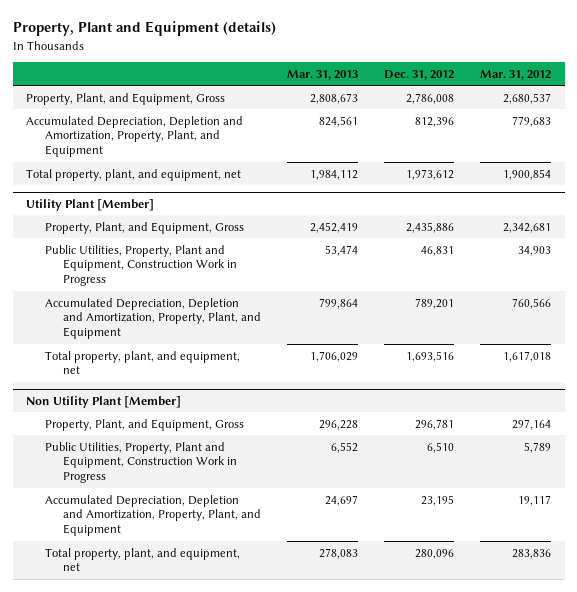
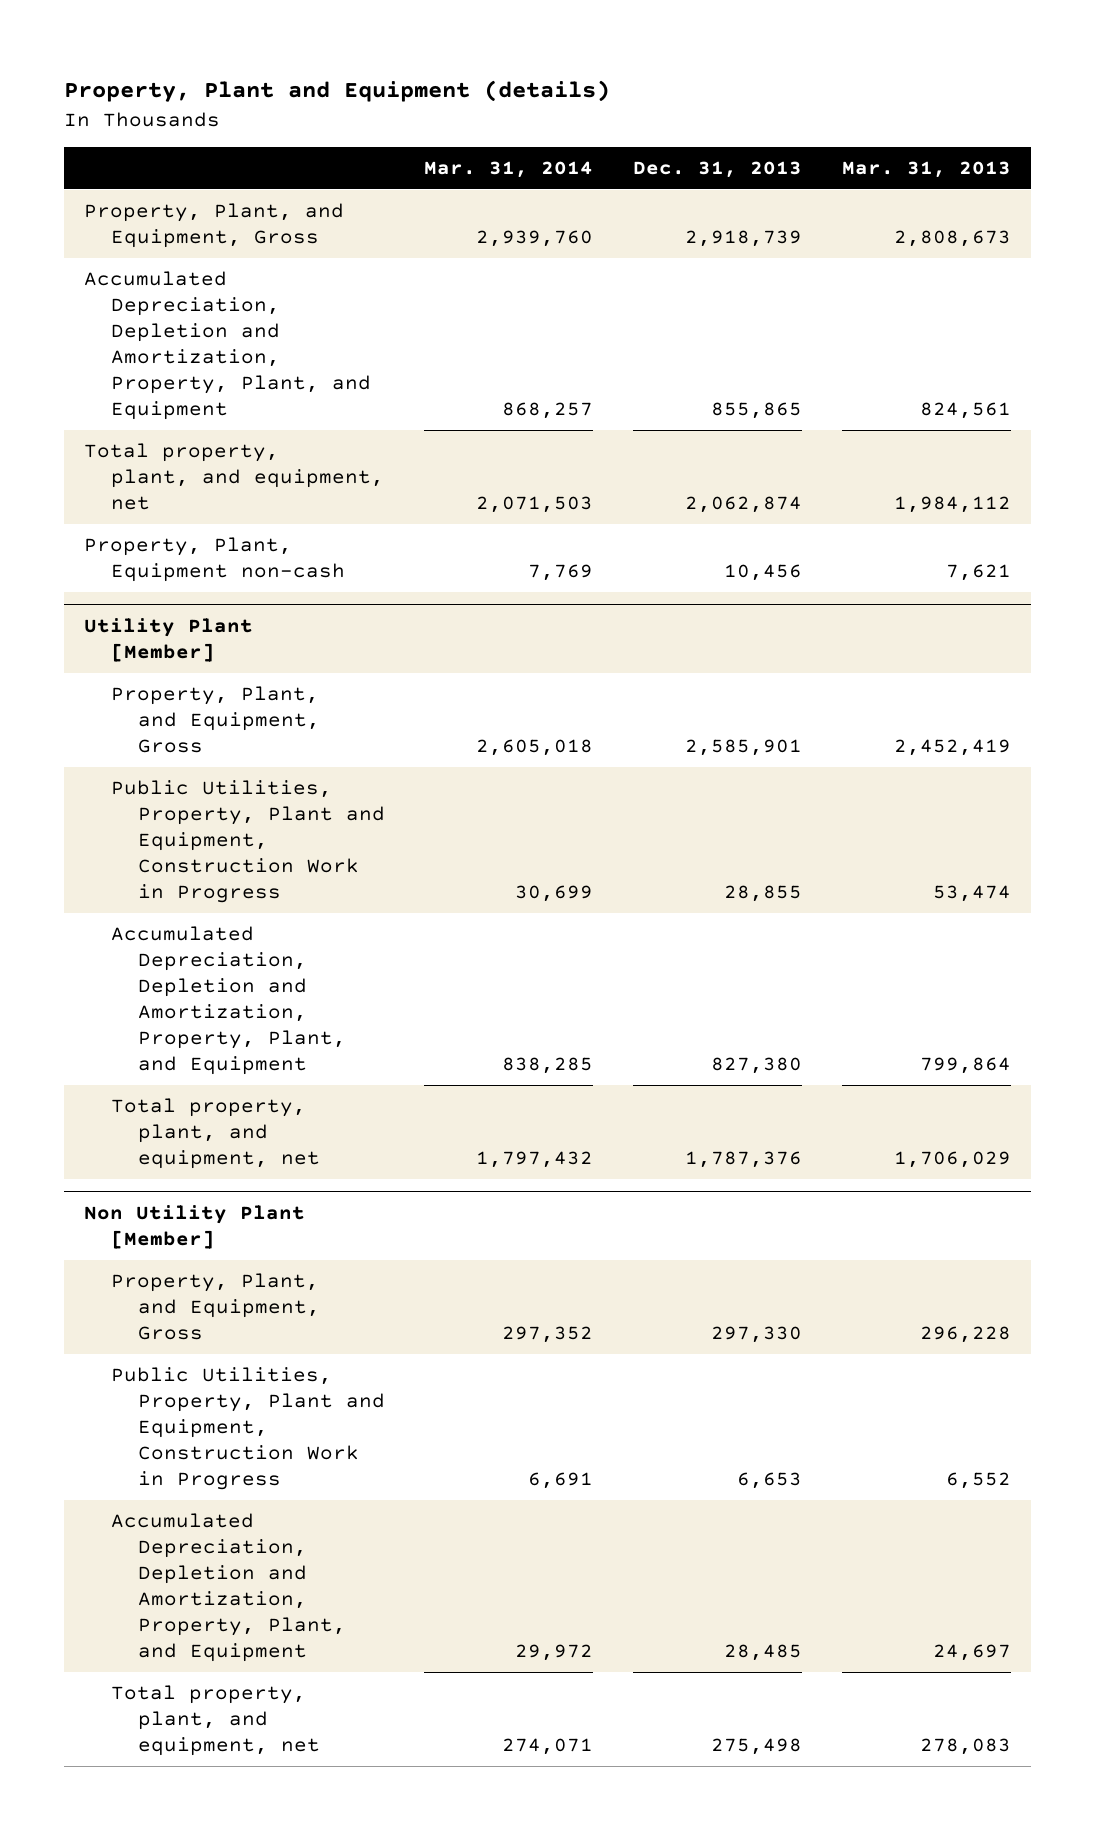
[384,69,455,80] Dec. 31, 2012 -> none
[480,69,552,80] Mar. 31, 2012 -> none
none -> [424,160,594,178] Mar. 31, 2014
none -> [633,160,803,178] Dec. 31, 2013
none -> [84,537,346,583] Property, Plant, Equipment non-cash

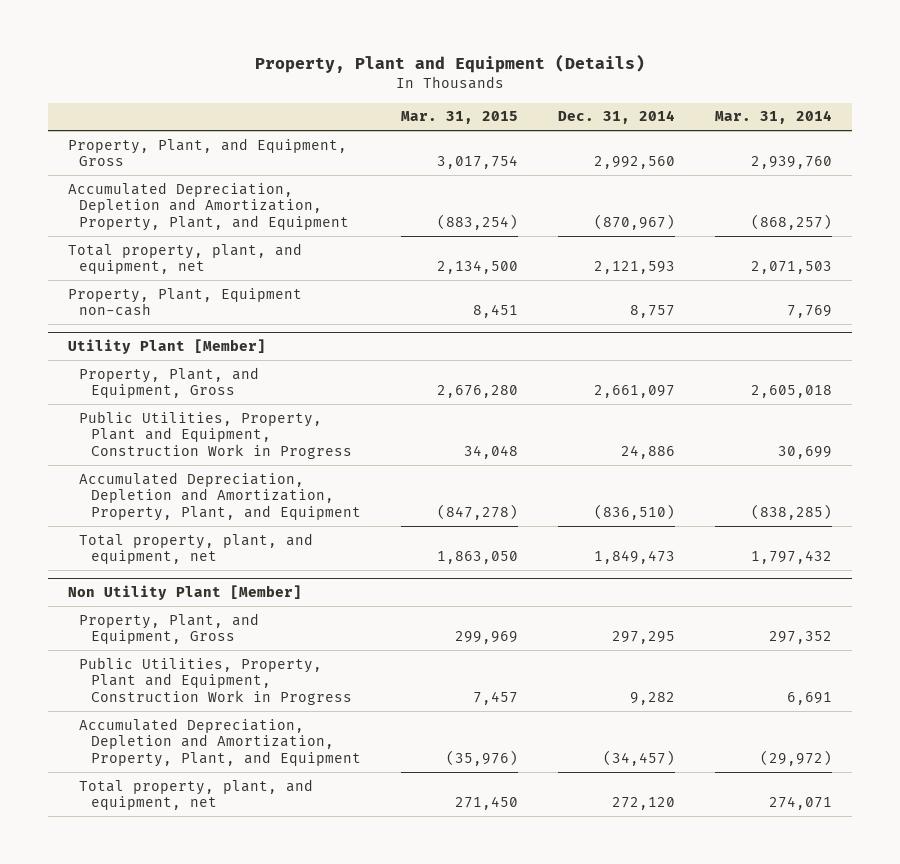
[64,80,611,103] Property, Plant and Equipment (details) -> [254,54,645,74] Property, Plant and Equipment (Details)
[633,160,803,178] Dec. 31, 2013 -> none
[841,160,1011,178] Mar. 31, 2013 -> none
none -> [400,111,518,125] Mar. 31, 2015
none -> [558,110,676,125] Dec. 31, 2014
[502,402,594,420] 868,257 -> [751,214,833,231] (868,257)
[502,1057,594,1075] 838,285 -> [751,504,833,521] (838,285)
[515,1644,594,1662] 29,972 -> [760,750,833,767] (29,972)

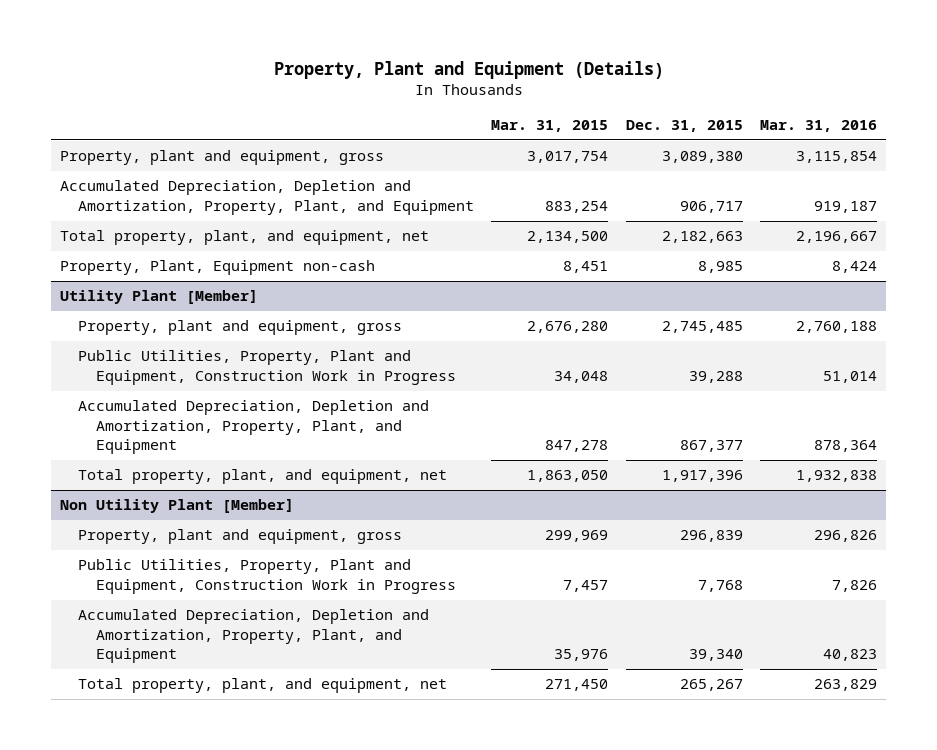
[558,110,676,125] Dec. 31, 2014 -> none
[715,110,833,125] Mar. 31, 2014 -> none
none -> [625,119,743,132] Dec. 31, 2015
none -> [760,119,878,132] Mar. 31, 2016
[67,137,347,167] Property, Plant, and Equipment, Gross -> [60,150,385,166] Property, plant and equipment, gross
[436,214,518,231] (883,254) -> [545,200,609,213] 883,254
[79,366,260,399] Property, Plant, and Equipment, Gross -> [77,320,402,336] Property, plant and equipment, gross
[436,504,518,521] (847,278) -> [545,440,609,453] 847,278
[79,612,260,645] Property, Plant, and Equipment, Gross -> [77,529,402,545] Property, plant and equipment, gross
[445,750,518,767] (35,976) -> [554,649,609,662] 35,976

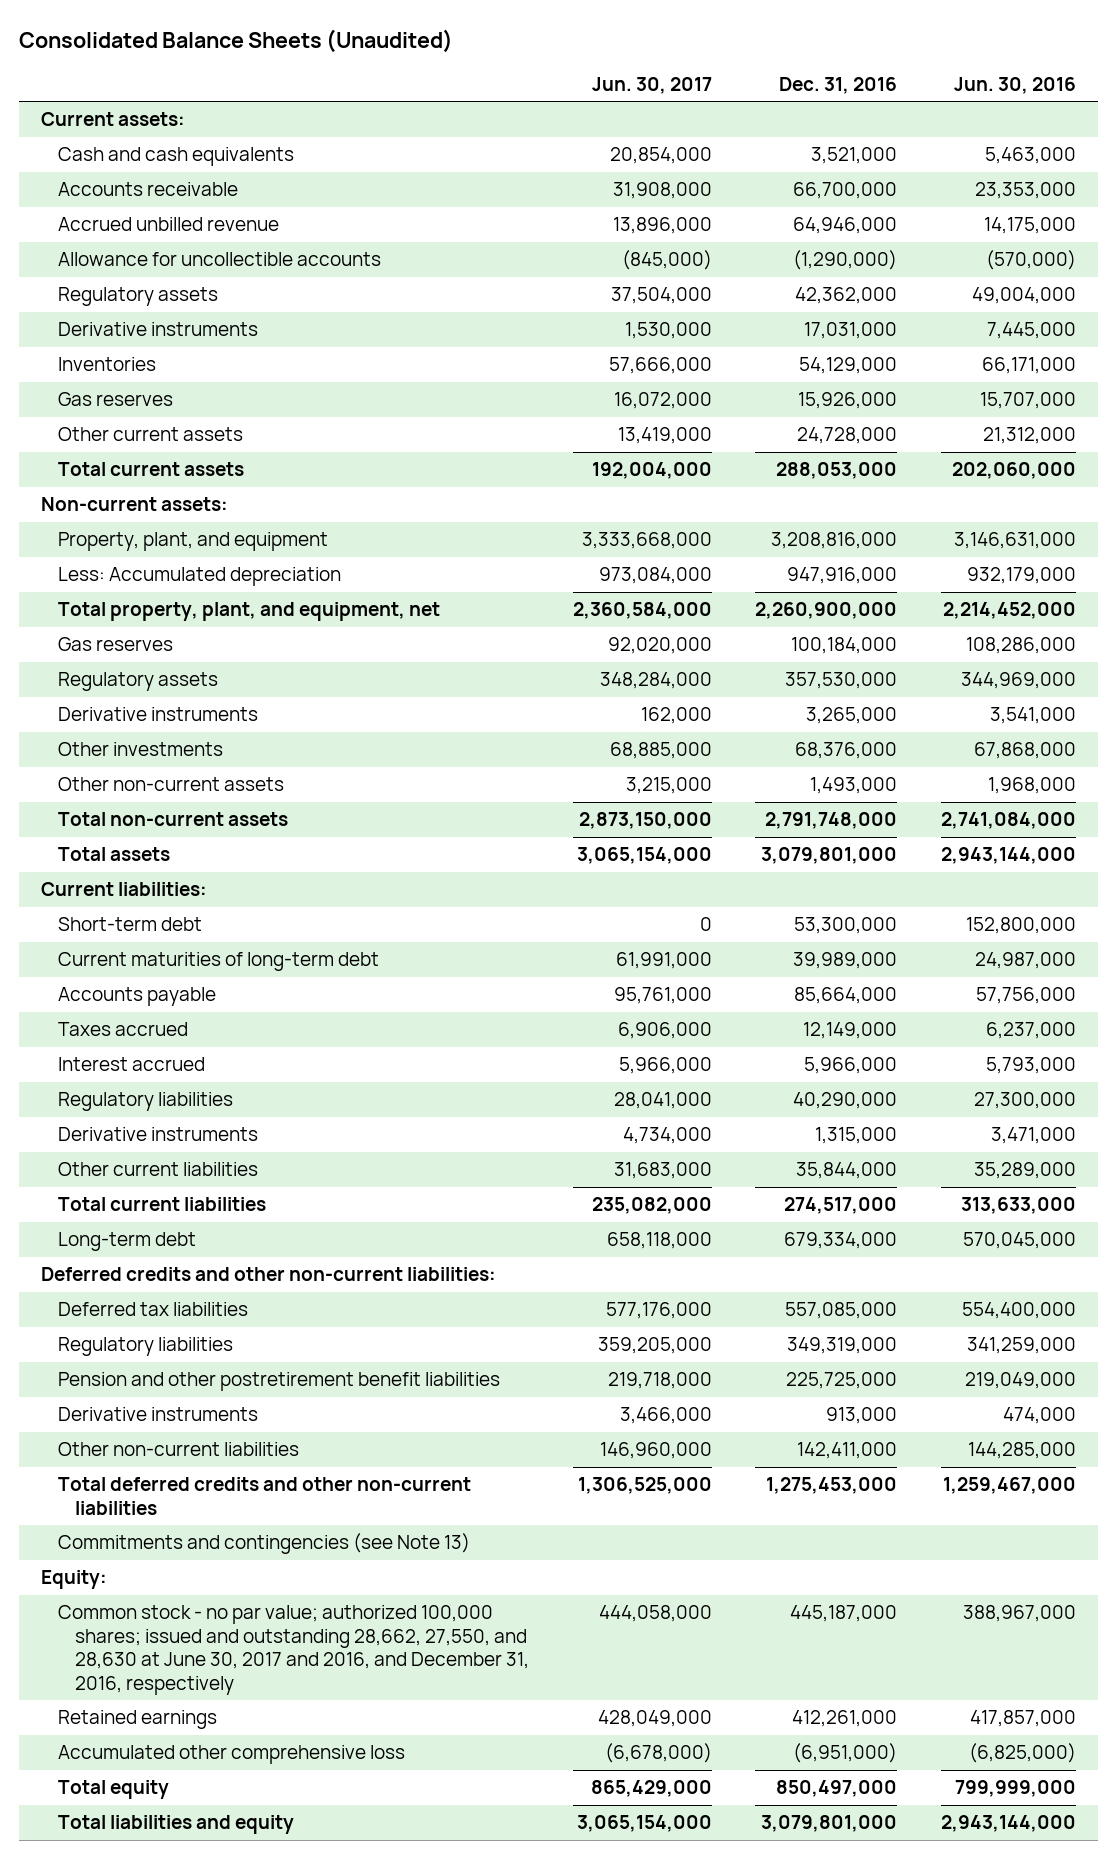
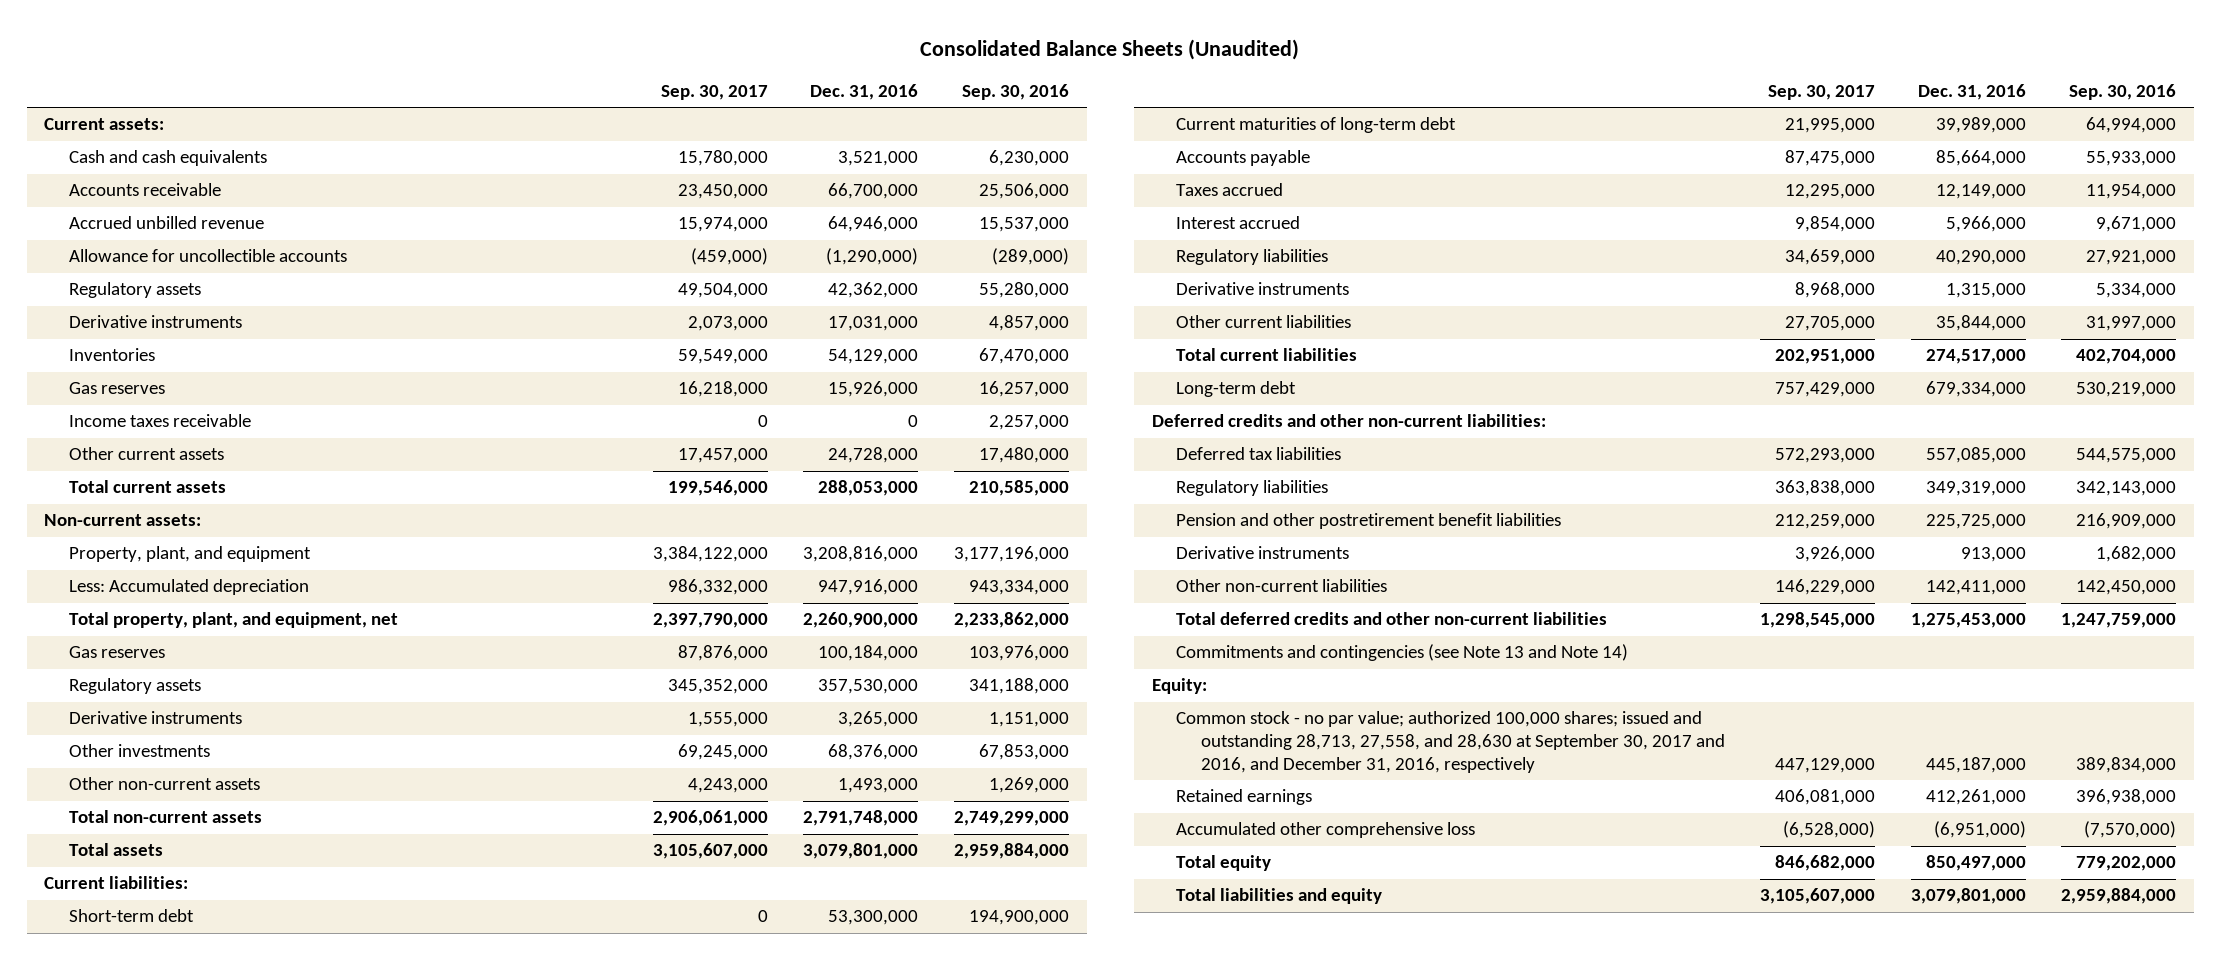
[591,77,712,95] Jun. 30, 2017 -> none
[953,77,1076,95] Jun. 30, 2016 -> none
none -> [661,85,769,101] Sep. 30, 2017
none -> [961,84,1069,101] Sep. 30, 2016
none -> [68,414,251,428] Income taxes receivable
[57,1533,470,1555] Commitments and contingencies (see Note 13) -> [1176,644,1629,662] Commitments and contingencies (see Note 13 and Note 14)
[57,1605,529,1695] Common stock - no par value; authorized 100,000 shares; issued and outstanding 28,662, 27,550, and 28,630 at June 30, 2017 and 2016, and December 31, 2016, respectively -> [1176,711,1725,773] Common stock - no par value; authorized 100,000 shares; issued and outstanding 28,713, 27,558, and 28,630 at September 30, 2017 and 2016, and December 31, 2016, respectively

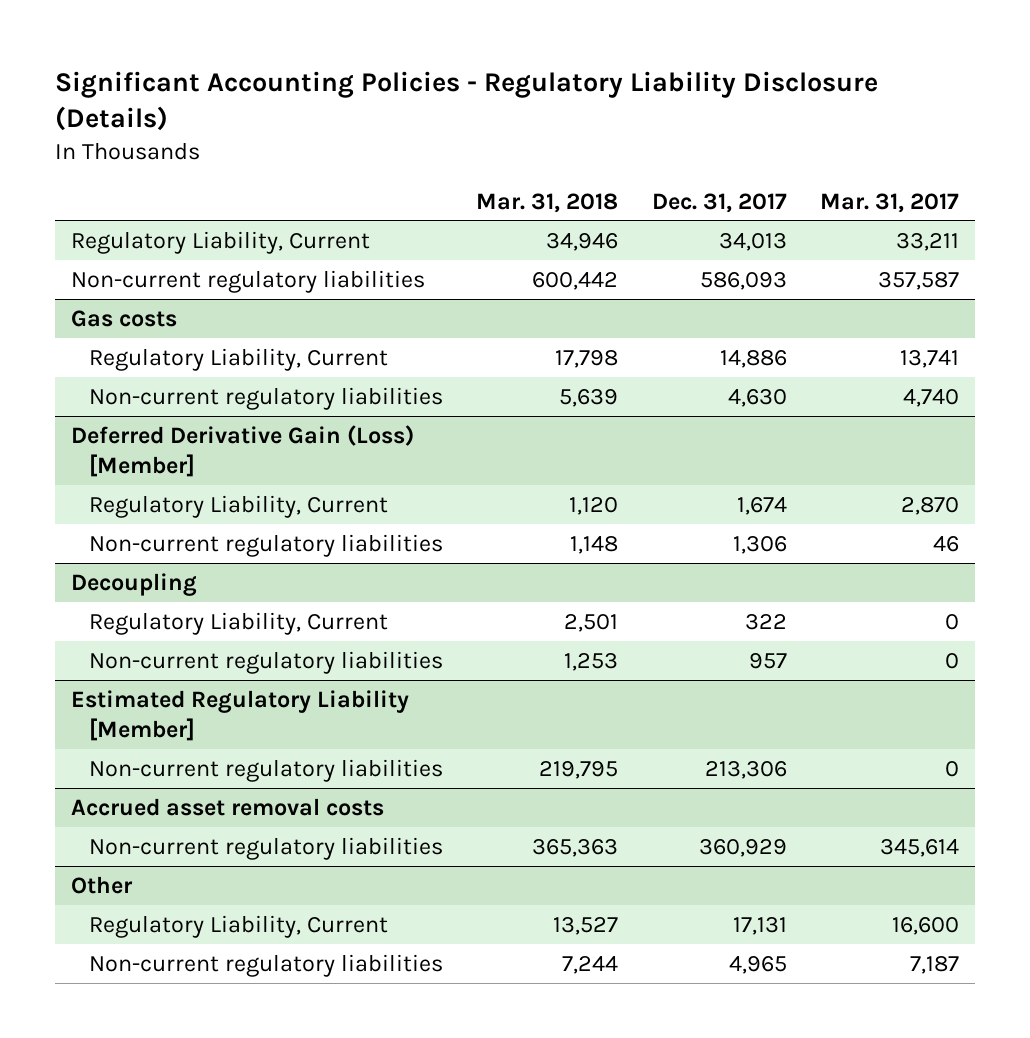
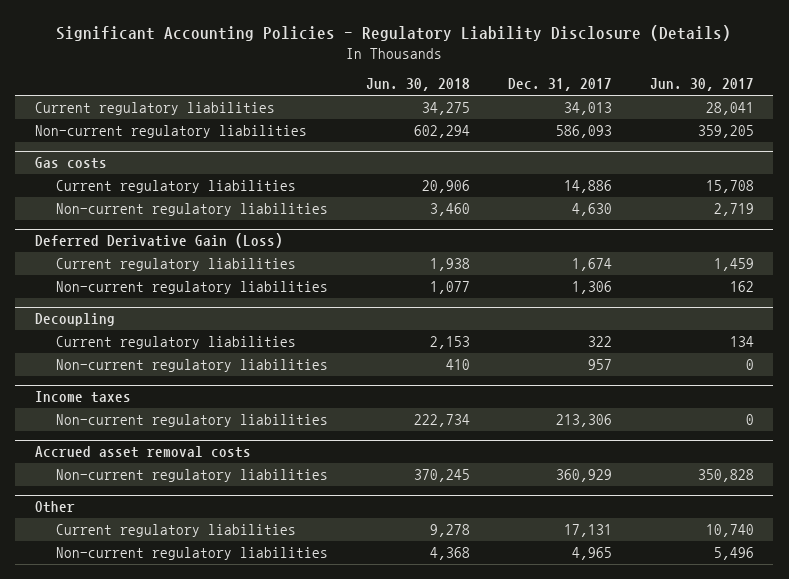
[476,192,619,213] Mar. 31, 2018 -> none
[819,192,959,213] Mar. 31, 2017 -> none
none -> [365,78,470,92] Jun. 30, 2018
none -> [650,78,755,92] Jun. 30, 2017
[71,230,371,254] Regulatory Liability, Current -> [34,102,275,116] Current regulatory liabilities
[88,347,388,371] Regulatory Liability, Current -> [55,180,296,194] Current regulatory liabilities
[71,424,415,477] Deferred Derivative Gain (Loss) [Member] -> [34,233,283,249] Deferred Derivative Gain (Loss)
[88,494,388,518] Regulatory Liability, Current -> [55,258,296,272] Current regulatory liabilities
[88,611,388,635] Regulatory Liability, Current -> [55,336,296,350] Current regulatory liabilities
[71,689,410,741] Estimated Regulatory Liability [Member] -> [34,391,131,404] Income taxes
[88,914,388,938] Regulatory Liability, Current -> [55,524,296,538] Current regulatory liabilities

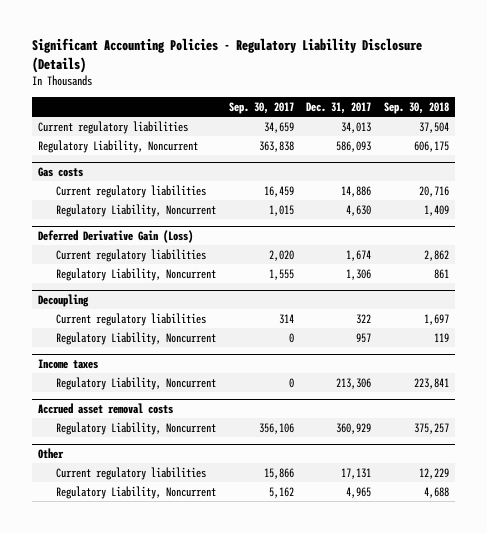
[365,78,470,92] Jun. 30, 2018 -> none
[650,78,755,92] Jun. 30, 2017 -> none
none -> [228,102,294,115] Sep. 30, 2017
none -> [383,102,449,115] Sep. 30, 2018
[34,125,307,139] Non-current regulatory liabilities -> [37,139,198,153] Regulatory Liability, Noncurrent
[55,203,328,217] Non-current regulatory liabilities -> [56,203,217,217] Regulatory Liability, Noncurrent
[55,281,328,295] Non-current regulatory liabilities -> [56,267,217,281] Regulatory Liability, Noncurrent
[55,359,328,373] Non-current regulatory liabilities -> [56,331,217,345] Regulatory Liability, Noncurrent
[55,414,328,428] Non-current regulatory liabilities -> [56,376,217,390] Regulatory Liability, Noncurrent
[55,469,328,483] Non-current regulatory liabilities -> [56,421,217,435] Regulatory Liability, Noncurrent
[55,547,328,561] Non-current regulatory liabilities -> [56,485,217,499] Regulatory Liability, Noncurrent

